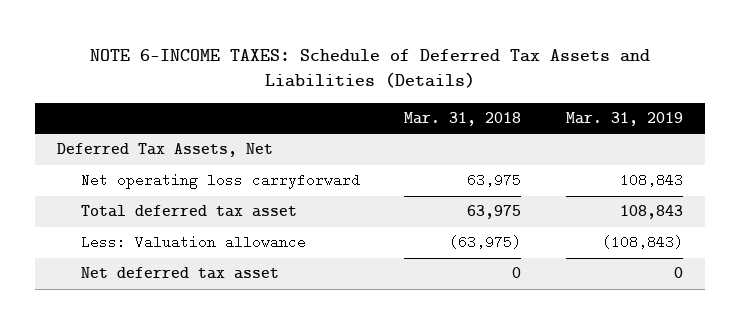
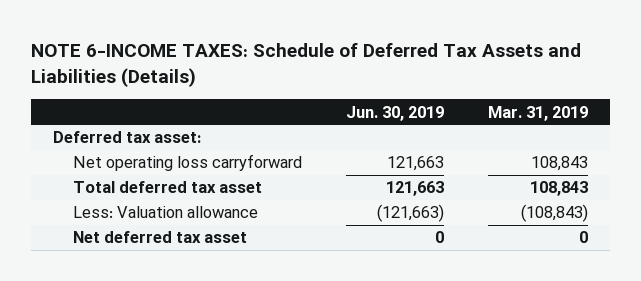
[404,111,522,126] Mar. 31, 2018 -> none
none -> [346,105,445,121] Jun. 30, 2019
[57,143,274,158] Deferred Tax Assets, Net -> [52,131,201,144] Deferred tax asset:

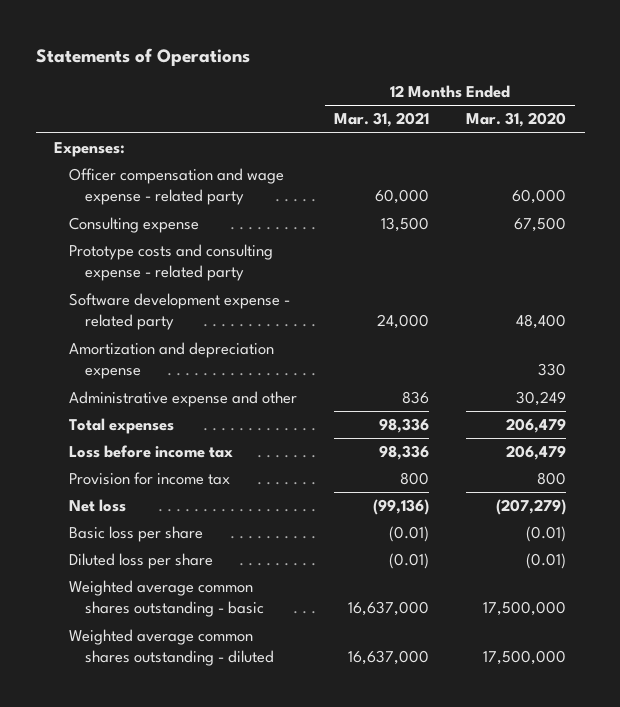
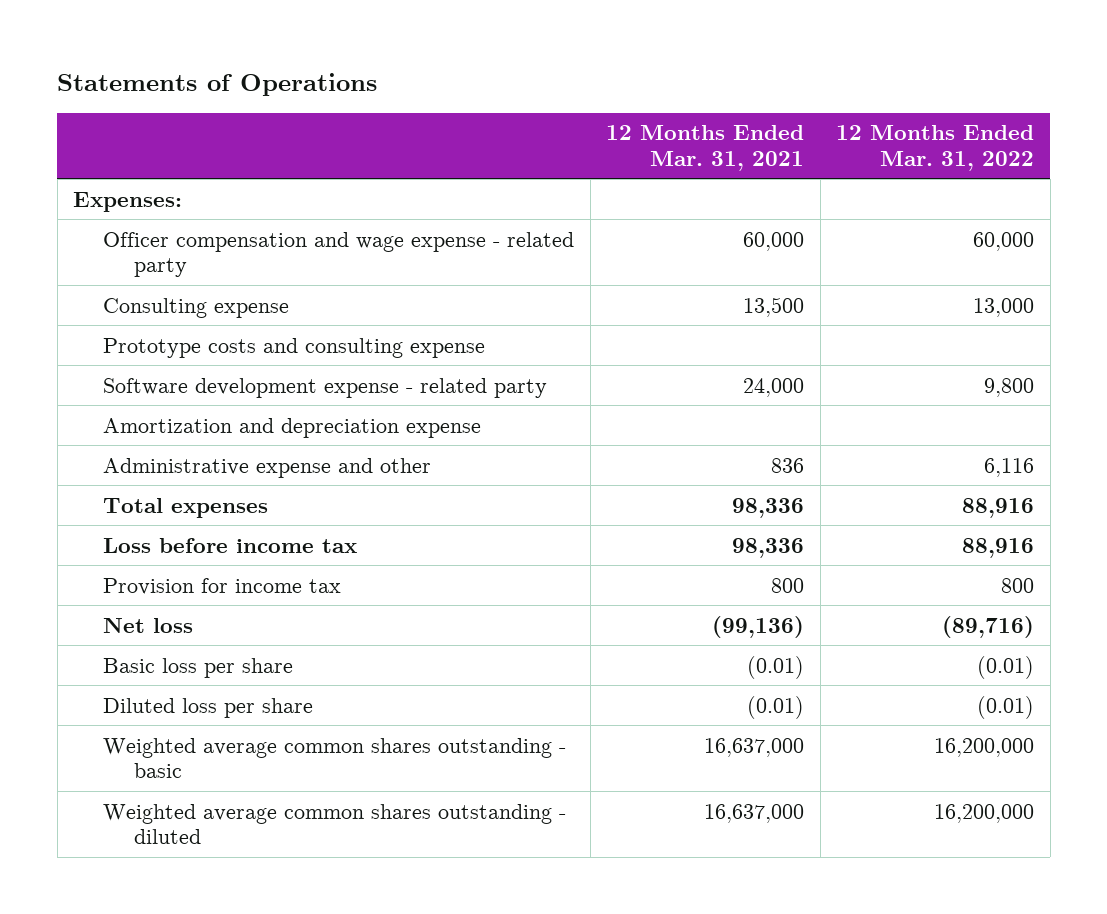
[466,112,567,128] Mar. 31, 2020 -> none
none -> [836,125,1035,171] 12 Months Ended Mar. 31, 2022
[69,244,274,282] Prototype costs and consulting expense - related party -> [103,337,486,358] Prototype costs and consulting expense

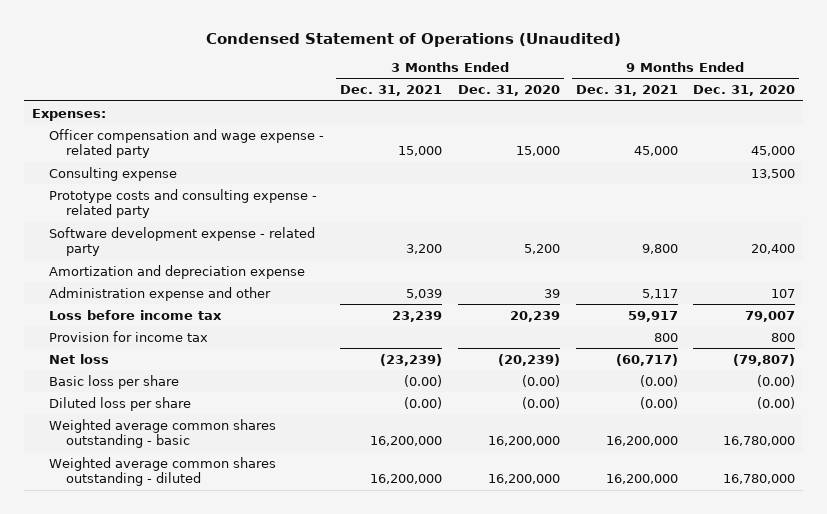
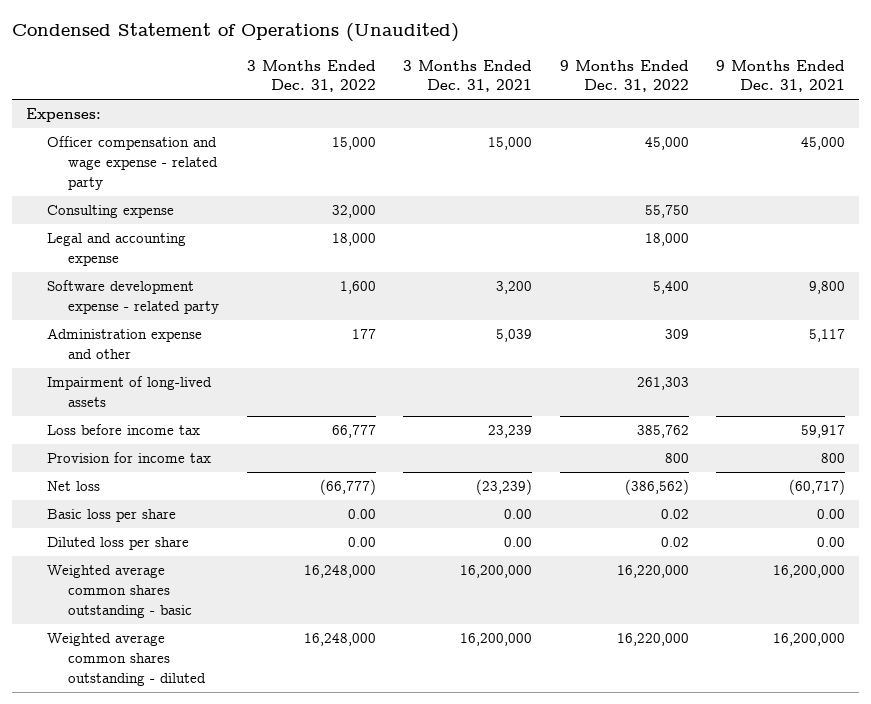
[457,85,560,97] Dec. 31, 2020 -> none
[693,85,796,97] Dec. 31, 2020 -> none
none -> [246,59,376,93] 3 Months Ended Dec. 31, 2022
none -> [559,59,689,93] 9 Months Ended Dec. 31, 2022
[48,188,317,218] Prototype costs and consulting expense - related party -> none
none -> [47,233,187,267] Legal and accounting expense
[48,264,305,279] Amortization and depreciation expense -> none
none -> [47,376,213,408] Impairment of long-lived assets
[403,374,442,387] (0.00) -> [504,509,533,520] 0.00
[639,374,678,387] (0.00) -> [816,509,845,520] 0.00
[403,396,442,409] (0.00) -> [504,537,533,548] 0.00
[639,396,678,409] (0.00) -> [816,537,845,548] 0.00

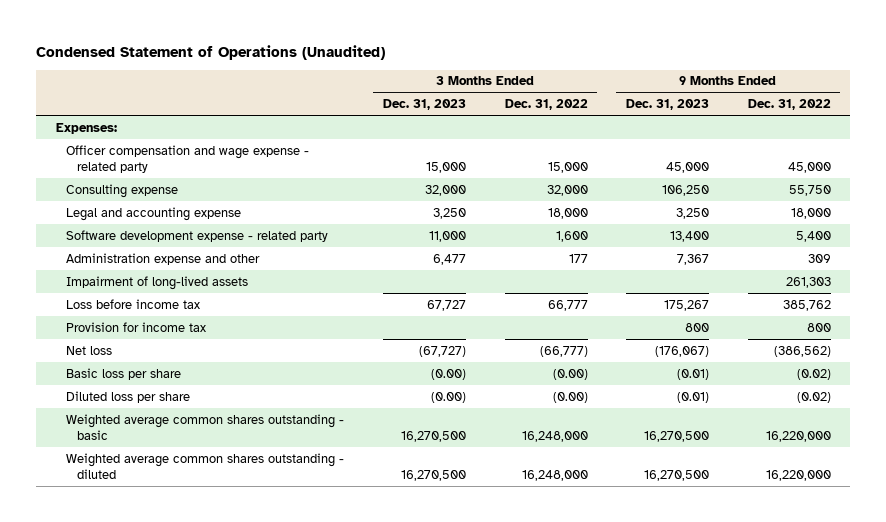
[403,59,533,93] 3 Months Ended Dec. 31, 2021 -> none
[715,59,845,93] 9 Months Ended Dec. 31, 2021 -> none
none -> [382,99,466,111] Dec. 31, 2023
none -> [626,99,710,111] Dec. 31, 2023
[347,509,376,520] 0.00 -> [552,368,588,380] (0.00)
[660,509,689,520] 0.02 -> [796,368,831,380] (0.02)
[347,537,376,548] 0.00 -> [552,391,588,403] (0.00)
[660,537,689,548] 0.02 -> [796,391,831,403] (0.02)

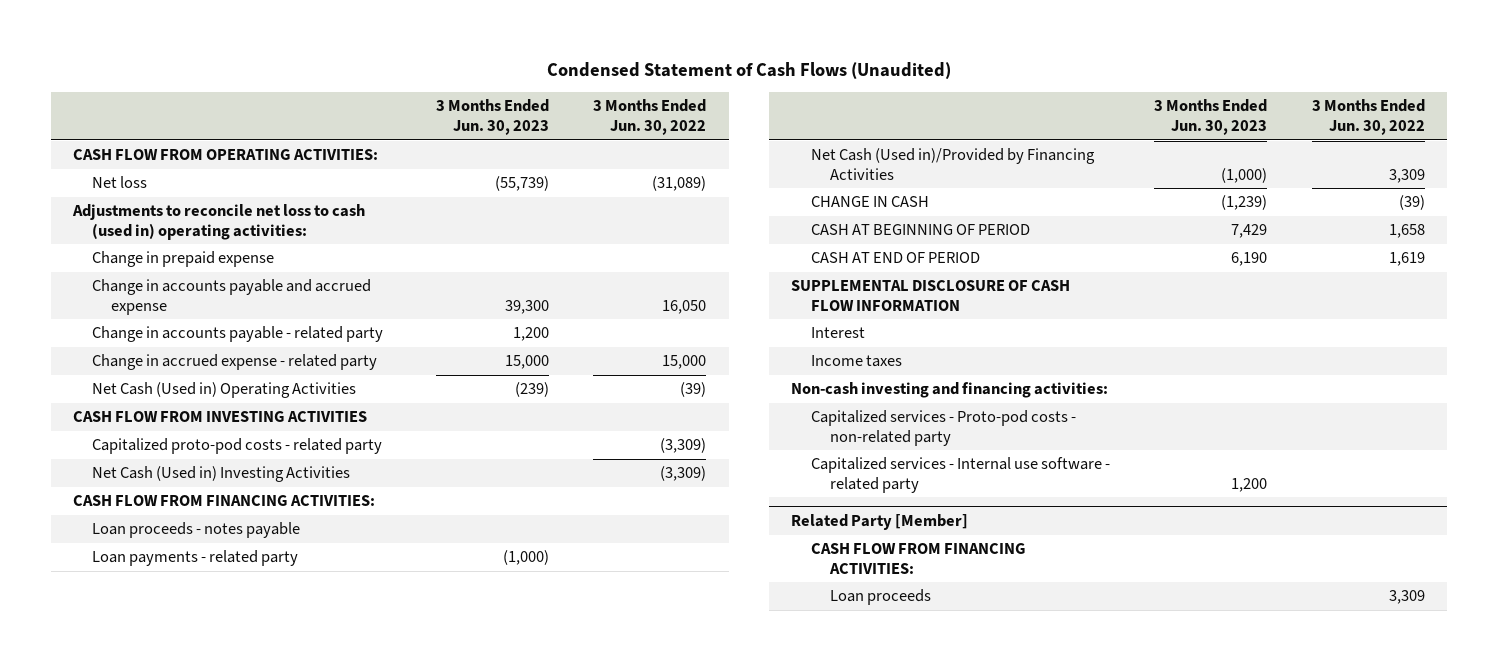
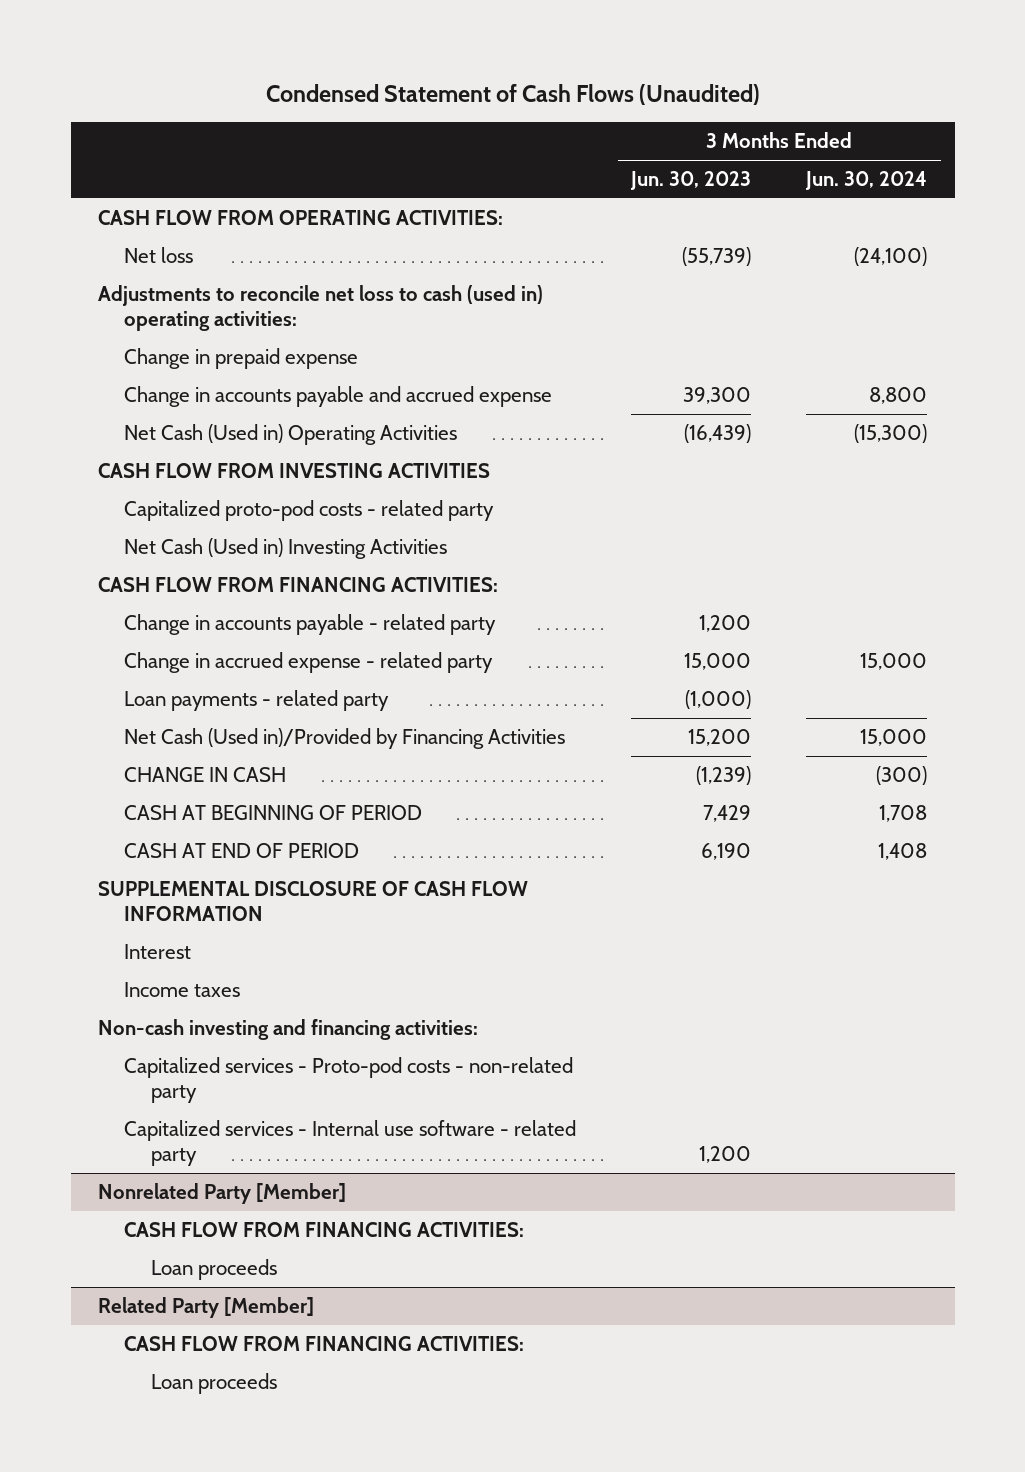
[593,99,707,136] 3 Months Ended Jun. 30, 2022 -> none
none -> [805,170,928,190] Jun. 30, 2024
[514,382,549,398] (239) -> [684,423,752,443] (16,439)
[92,522,301,539] Loan proceeds - notes payable -> none
[92,326,384,343] Change in accounts payable - related party -> [124,613,497,635] Change in accounts payable - related party
[92,354,378,371] Change in accrued expense - related party -> [124,651,494,673] Change in accrued expense - related party
[1221,167,1268,183] (1,000) -> [688,728,752,746] 15,200
none -> [98,1182,347,1204] Nonrelated Party [Member]
none -> [124,1221,525,1237] CASH FLOW FROM FINANCING ACTIVITIES:
none -> [150,1258,277,1280] Loan proceeds

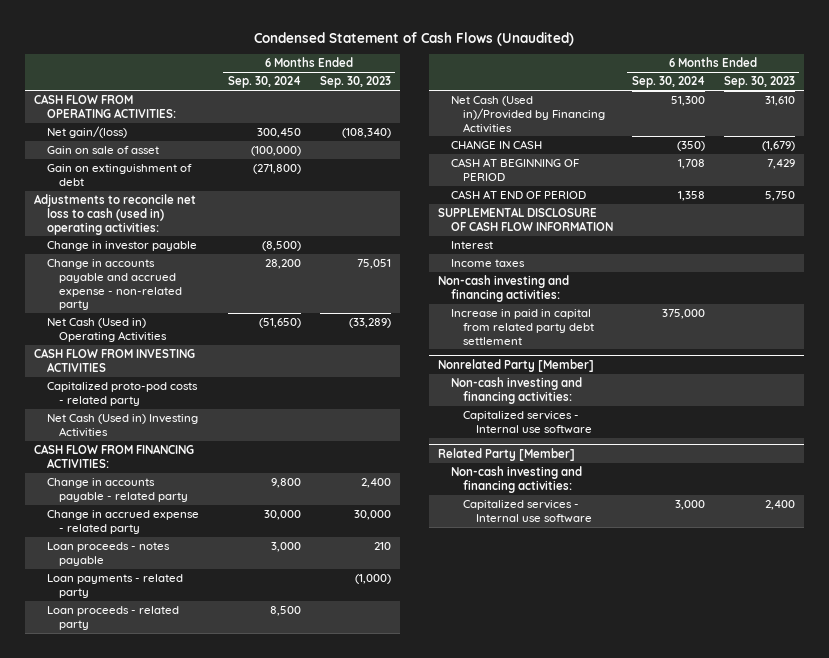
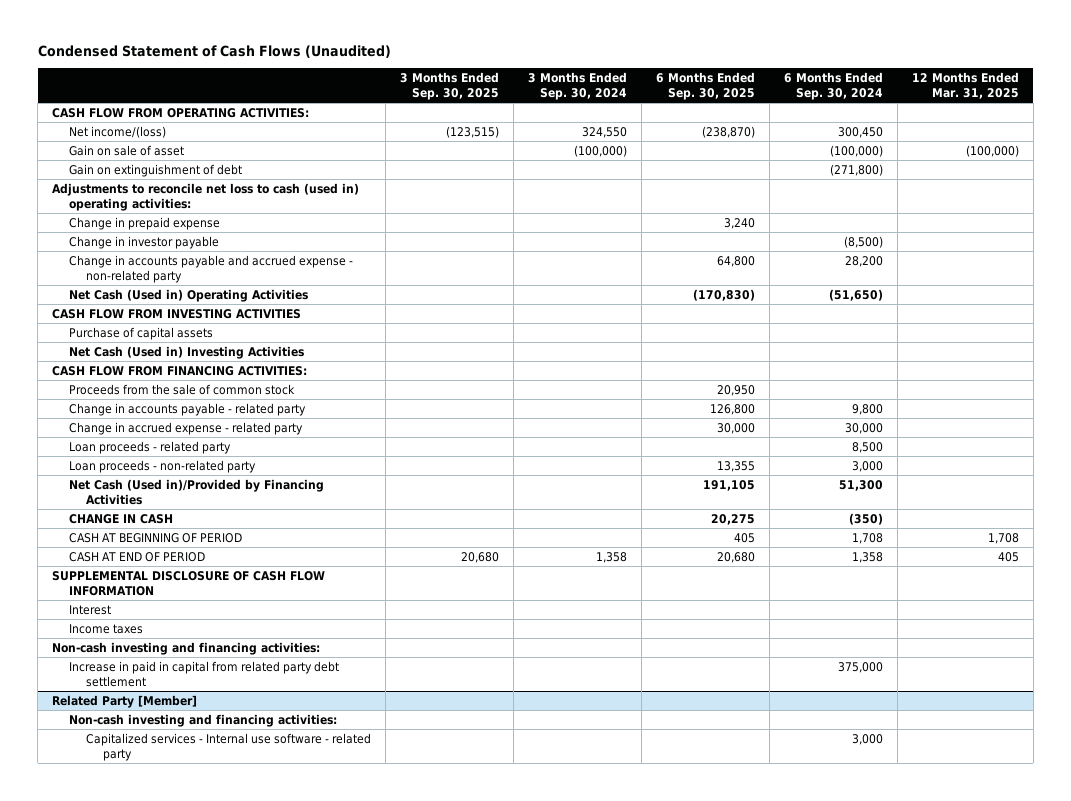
[319,76,391,89] Sep. 30, 2023 -> none
none -> [400,72,500,100] 3 Months Ended Sep. 30, 2025
none -> [528,72,628,100] 3 Months Ended Sep. 30, 2024
none -> [655,72,755,100] 6 Months Ended Sep. 30, 2025
none -> [911,72,1019,99] 12 Months Ended Mar. 31, 2025
[46,126,127,139] Net gain/(loss) -> [69,125,167,138] Net income/(loss)
none -> [69,216,221,230] Change in prepaid expense
[46,382,198,406] Capitalized proto-pod costs - related party -> [69,326,214,340] Purchase of capital assets
none -> [69,383,296,395] Proceeds from the sale of common stock
[46,542,170,566] Loan proceeds - notes payable -> none
[46,574,183,598] Loan payments - related party -> none
none -> [69,459,257,473] Loan proceeds - non-related party
[438,358,595,372] Nonrelated Party [Member] -> none
[450,377,582,404] Non-cash investing and financing activities: -> none
[463,411,592,434] Capitalized services - Internal use software -> none
[463,500,592,523] Capitalized services - Internal use software -> [86,732,372,761] Capitalized services - Internal use software - related party

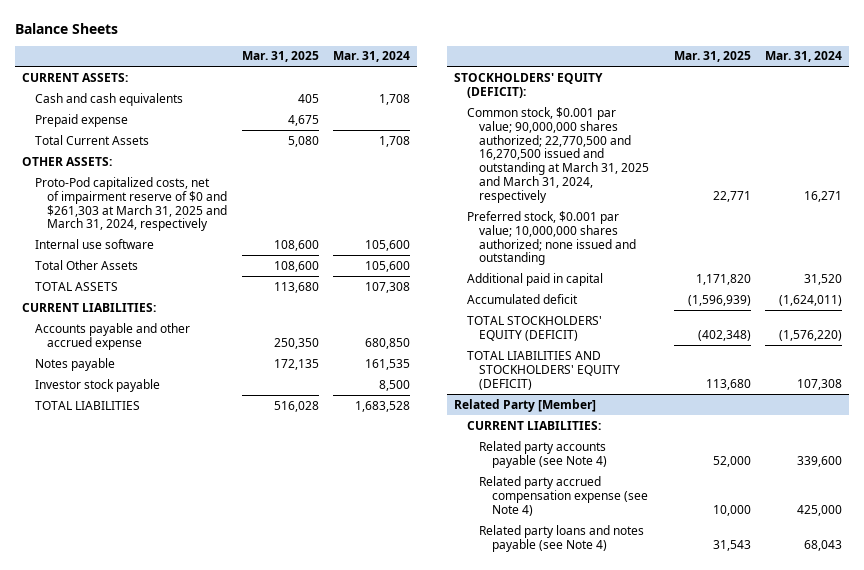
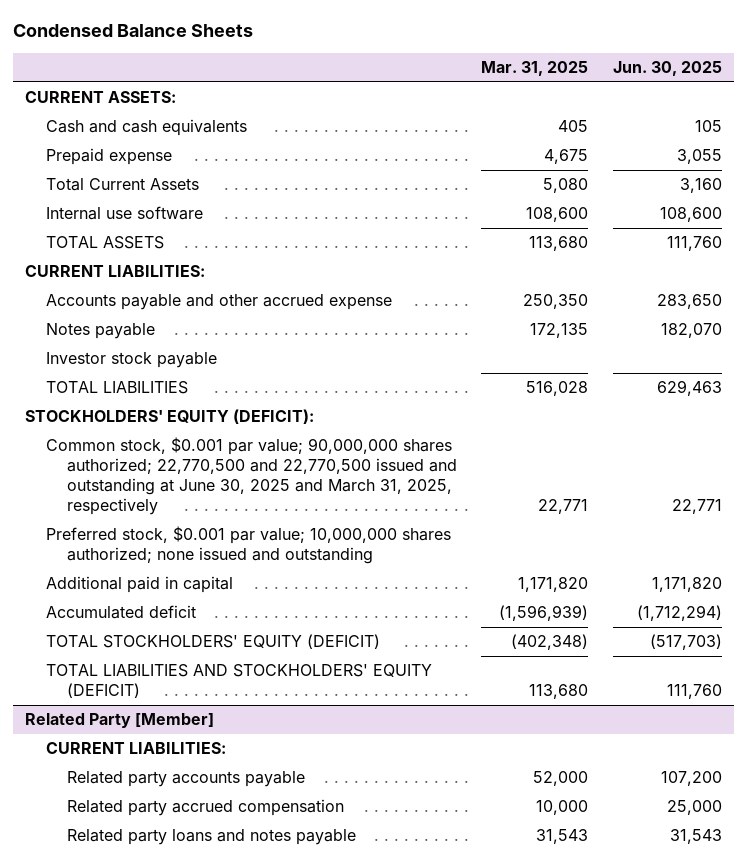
[14,22,118,34] Balance Sheets -> [12,24,253,38] Condensed Balance Sheets
[332,51,410,63] Mar. 31, 2024 -> none
none -> [612,61,722,77] Jun. 30, 2025
[22,156,113,166] OTHER ASSETS: -> none
[34,176,228,232] Proto-Pod capitalized costs, net of impairment reserve of $0 and $261,303 at March 31, 2025 and March 31, 2024, respectively -> none
[34,259,138,270] Total Other Assets -> none
[466,106,650,204] Common stock, $0.001 par value; 90,000,000 shares authorized; 22,770,500 and 16,270,500 issued and outstanding at March 31, 2025 and March 31, 2024, respectively -> [45,437,457,516] Common stock, $0.001 par value; 90,000,000 shares authorized; 22,770,500 and 22,770,500 issued and outstanding at June 30, 2025 and March 31, 2025, respectively
[479,440,607,468] Related party accounts payable (see Note 4) -> [66,771,305,788] Related party accounts payable
[479,475,648,516] Related party accrued compensation expense (see Note 4) -> [66,799,344,817] Related party accrued compensation
[479,524,645,552] Related party loans and notes payable (see Note 4) -> [66,829,356,846] Related party loans and notes payable

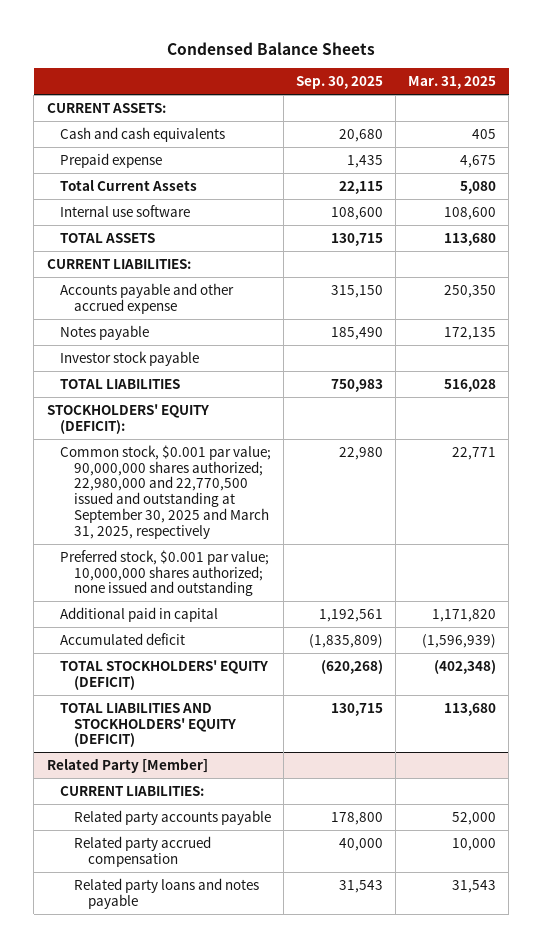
[612,61,722,77] Jun. 30, 2025 -> none
none -> [296,76,384,90] Sep. 30, 2025
[45,437,457,516] Common stock, $0.001 par value; 90,000,000 shares authorized; 22,770,500 and 22,770,500 issued and outstanding at June 30, 2025 and March 31, 2025, respectively -> [60,444,272,539] Common stock, $0.001 par value; 90,000,000 shares authorized; 22,980,000 and 22,770,500 issued and outstanding at September 30, 2025 and March 31, 2025, respectively

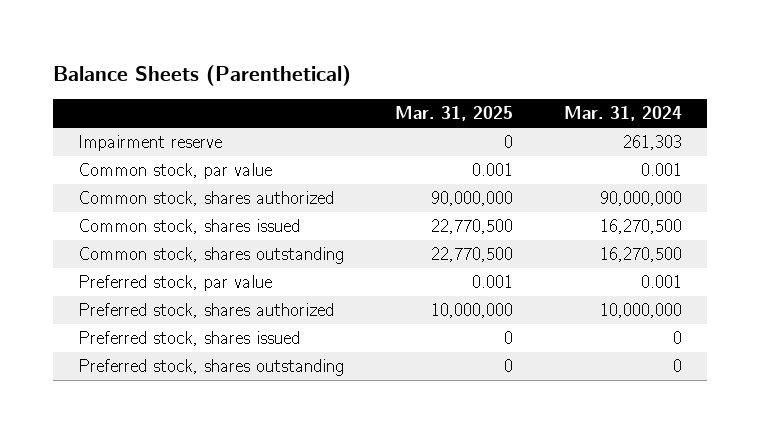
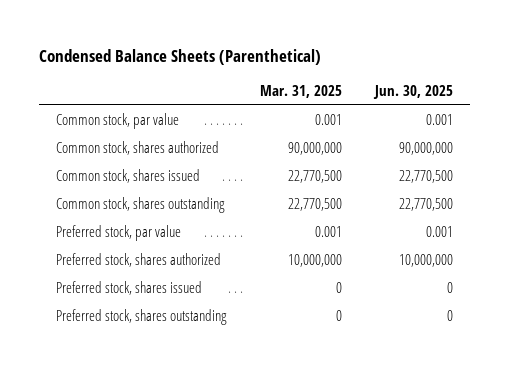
[53,64,352,86] Balance Sheets (Parenthetical) -> [39,49,322,66] Condensed Balance Sheets (Parenthetical)
[563,106,682,122] Mar. 31, 2024 -> none
none -> [373,85,454,100] Jun. 30, 2025
[78,135,223,152] Impairment reserve -> none

